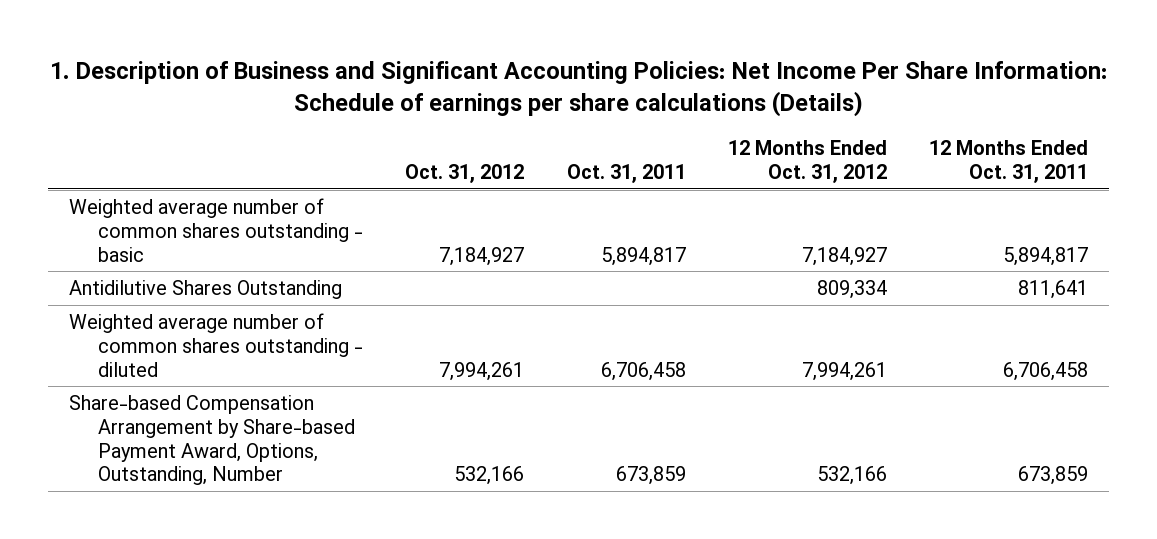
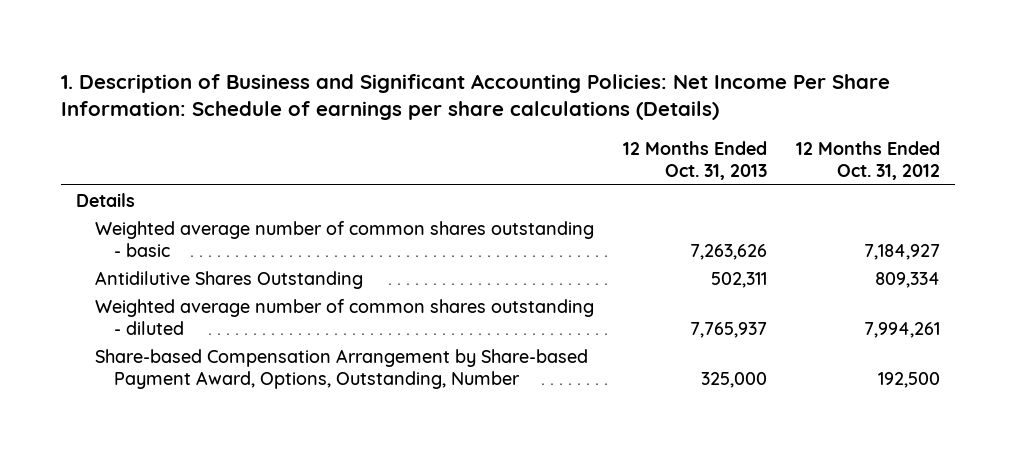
[405,163,525,183] Oct. 31, 2012 -> none
[566,163,686,183] Oct. 31, 2011 -> none
[929,140,1089,183] 12 Months Ended Oct. 31, 2011 -> none
none -> [623,140,768,180] 12 Months Ended Oct. 31, 2013
none -> [75,192,135,207] Details
[816,466,887,486] 532,166 -> [878,371,941,388] 192,500

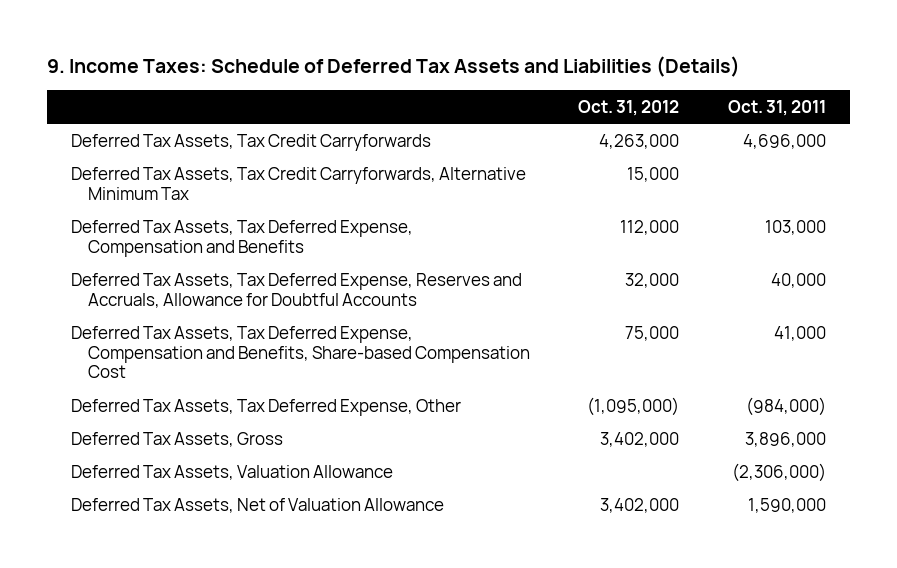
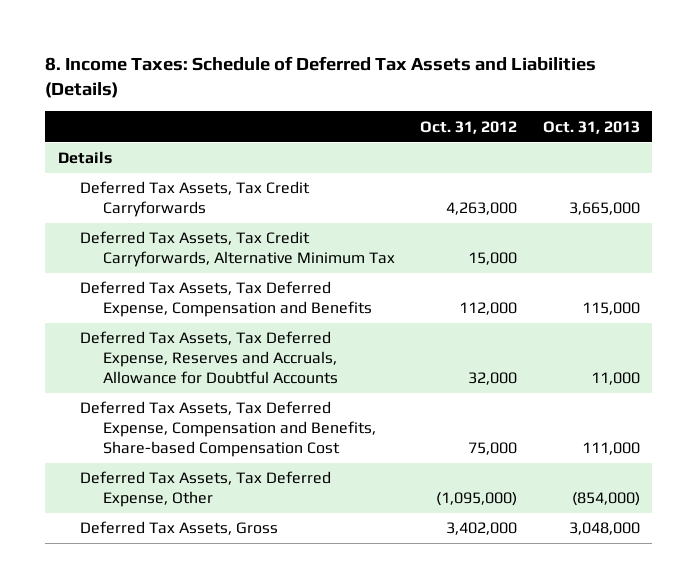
[47,56,741,78] 9. Income Taxes: Schedule of Deferred Tax Assets and Liabilities (Details) -> [45,56,597,99] 8. Income Taxes: Schedule of Deferred Tax Assets and Liabilities (Details)
[727,99,826,116] Oct. 31, 2011 -> none
none -> [542,120,640,134] Oct. 31, 2013
none -> [57,151,112,165] Details
[71,464,394,480] Deferred Tax Assets, Valuation Allowance -> none
[71,497,445,513] Deferred Tax Assets, Net of Valuation Allowance -> none

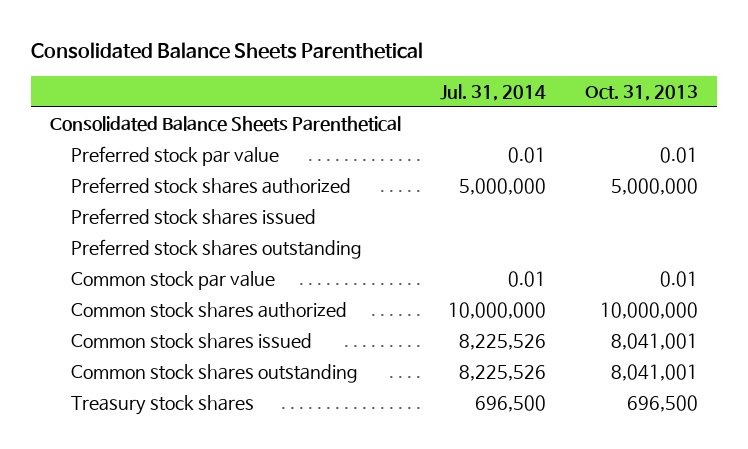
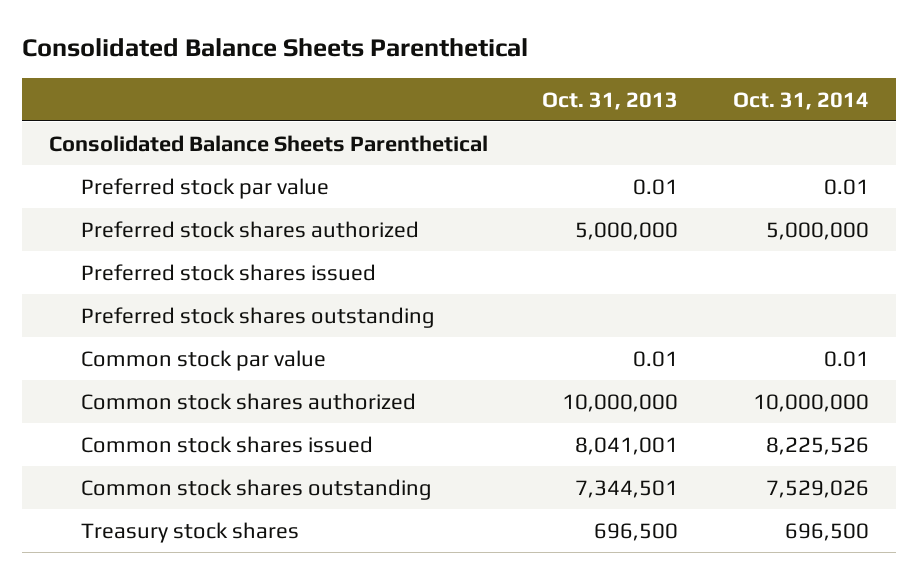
[440,83,547,101] Jul. 31, 2014 -> none
none -> [732,91,869,110] Oct. 31, 2014
[610,363,698,381] 8,041,001 -> [575,479,679,498] 7,344,501

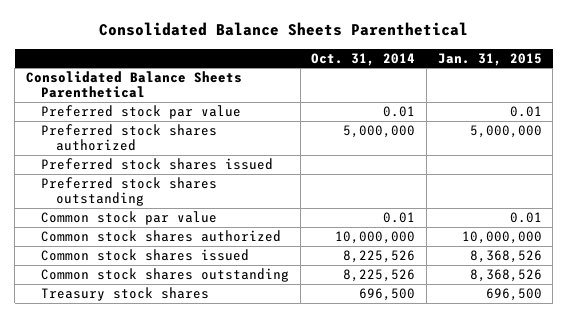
[542,91,679,110] Oct. 31, 2013 -> none
none -> [437,52,542,66] Jan. 31, 2015
[765,479,869,498] 7,529,026 -> [343,269,416,283] 8,225,526

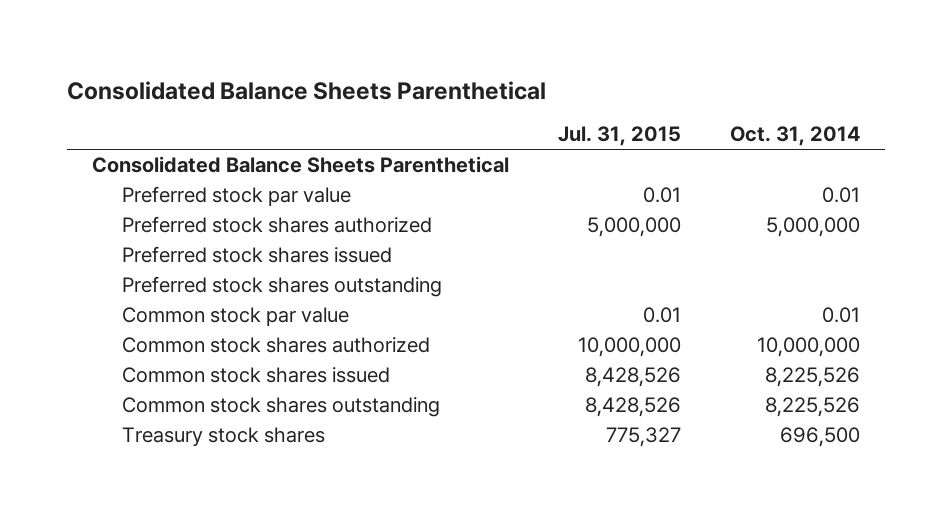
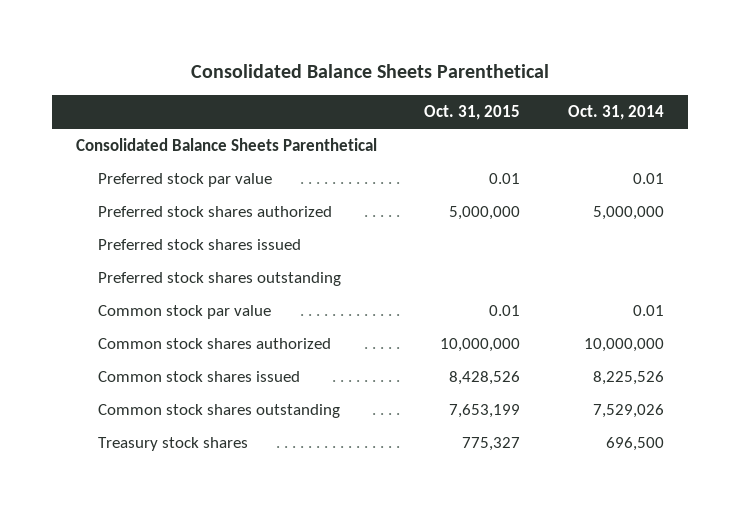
[557,126,681,147] Jul. 31, 2015 -> none
none -> [424,105,521,121] Oct. 31, 2015
[765,397,861,418] 8,225,526 -> [592,403,664,418] 7,529,026

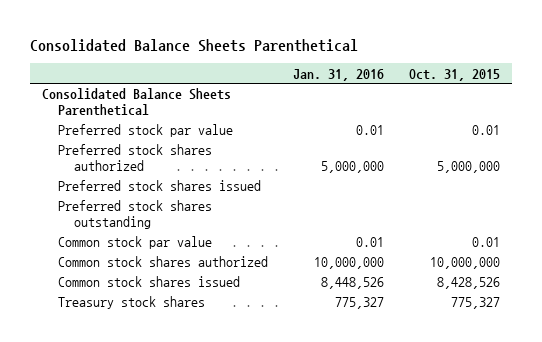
[567,105,664,121] Oct. 31, 2014 -> none
none -> [292,68,384,81] Jan. 31, 2016
[97,403,340,418] Common stock shares outstanding -> none

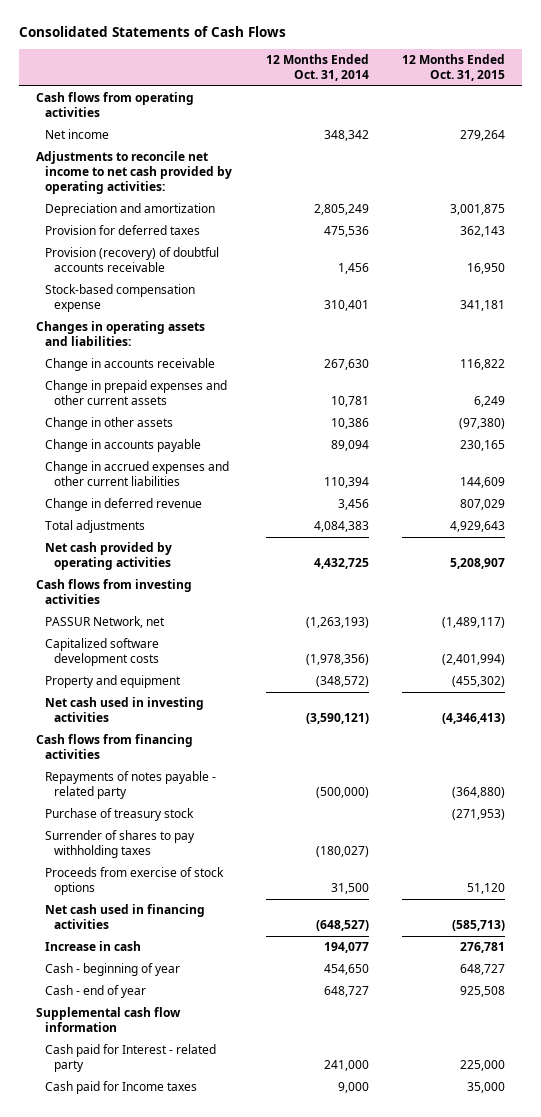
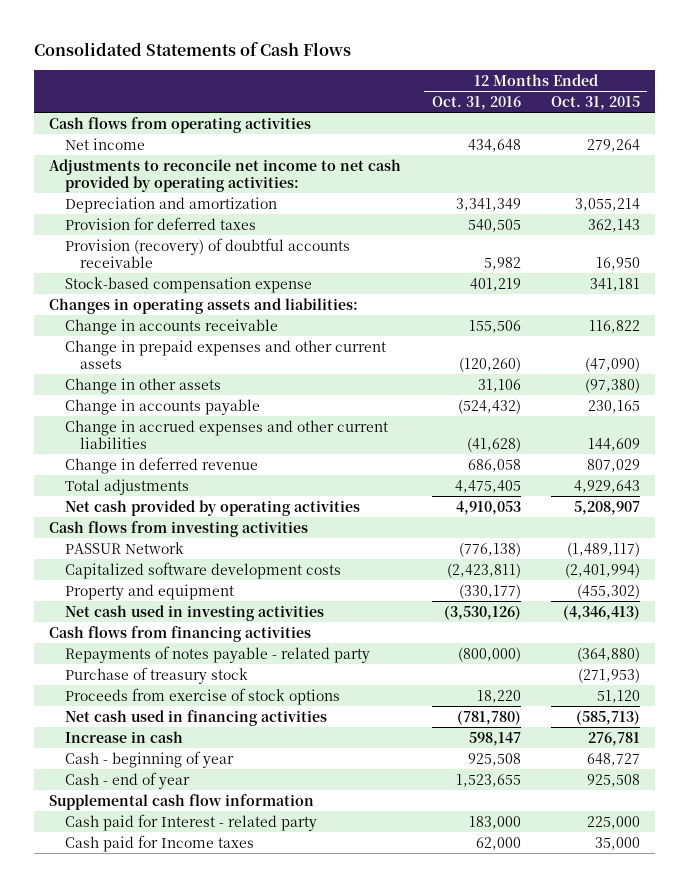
[265,54,369,82] 12 Months Ended Oct. 31, 2014 -> none
none -> [431,95,521,110] Oct. 31, 2016
[450,204,506,216] 3,001,875 -> [574,197,640,211] 3,055,214
[474,396,506,408] 6,249 -> [584,357,640,373] (47,090)
[44,616,165,629] PASSUR Network, net -> [64,541,184,554] PASSUR Network
[44,830,195,859] Surrender of shares to pay withholding taxes -> none

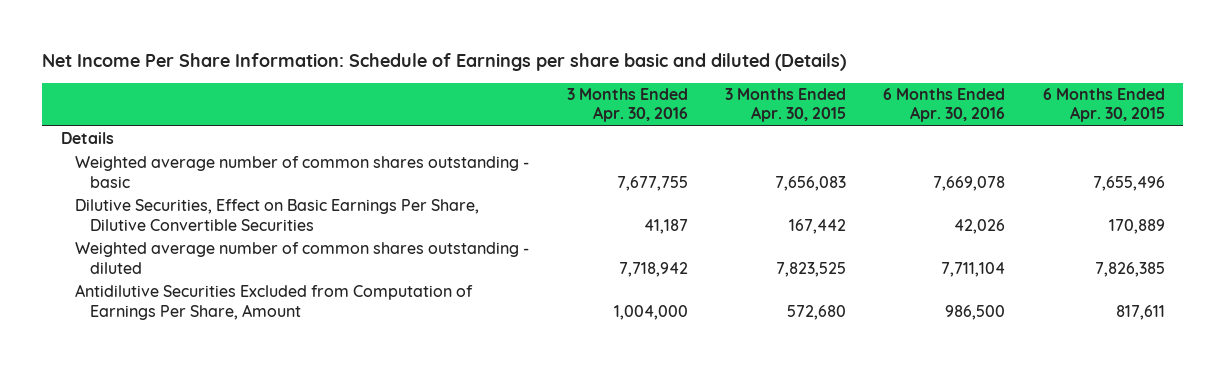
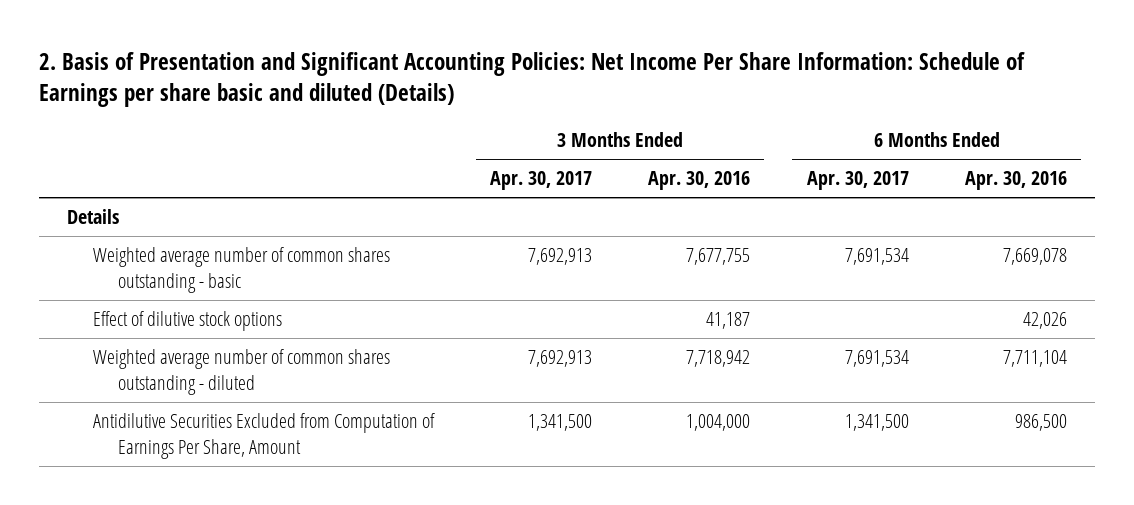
[42,52,847,71] Net Income Per Share Information: Schedule of Earnings per share basic and diluted (Details) -> [38,52,1025,108] 2. Basis of Presentation and Significant Accounting Policies: Net Income Per Share Information: Schedule of Earnings per share basic and diluted (Details)
[725,88,847,123] 3 Months Ended Apr. 30, 2015 -> none
[1042,88,1165,123] 6 Months Ended Apr. 30, 2015 -> none
none -> [490,171,593,191] Apr. 30, 2017
none -> [806,171,909,191] Apr. 30, 2017
[75,199,480,231] Dilutive Securities, Effect on Basic Earnings Per Share, Dilutive Convertible Securities -> [92,311,282,332] Effect of dilutive stock options

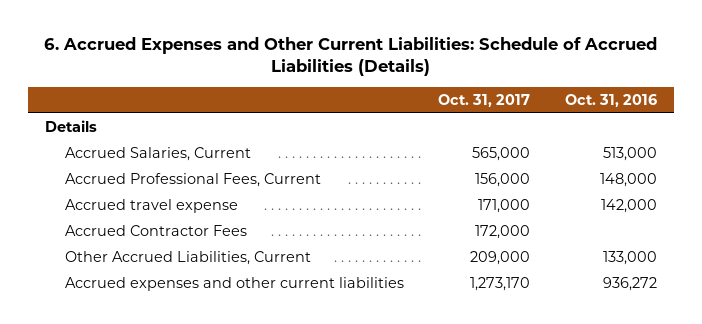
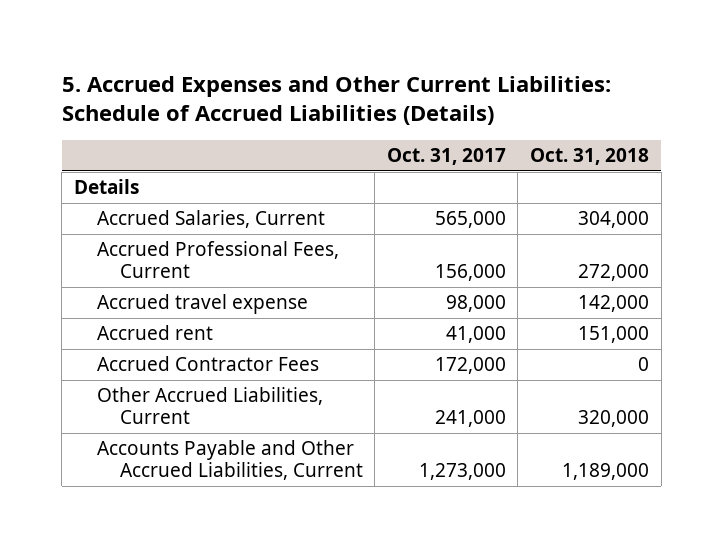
[43,36,657,77] 6. Accrued Expenses and Other Current Liabilities: Schedule of Accrued Liabilities (Details) -> [61,75,611,126] 5. Accrued Expenses and Other Current Liabilities: Schedule of Accrued Liabilities (Details)
[564,93,657,107] Oct. 31, 2016 -> none
none -> [530,148,650,166] Oct. 31, 2018
[478,198,531,213] 171,000 -> [445,295,506,313] 98,000
none -> [96,325,213,341] Accrued rent
[470,250,531,265] 209,000 -> [434,410,506,428] 241,000
[64,276,404,291] Accrued expenses and other current liabilities -> [96,440,363,481] Accounts Payable and Other Accrued Liabilities, Current
[470,276,531,291] 1,273,170 -> [418,463,506,481] 1,273,000

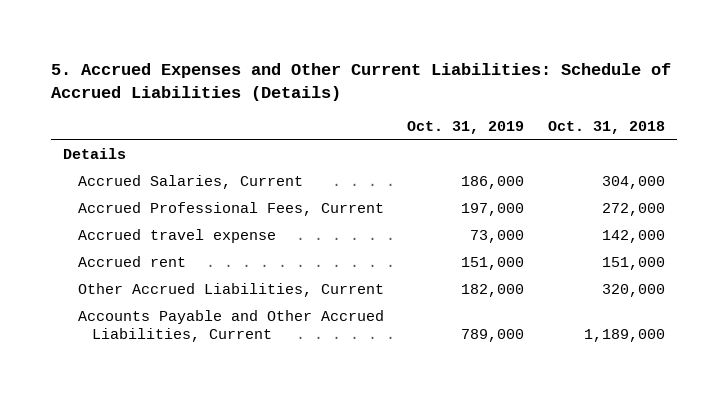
[386,148,506,166] Oct. 31, 2017 -> none
none -> [407,121,525,135] Oct. 31, 2019
[96,356,319,372] Accrued Contractor Fees -> none

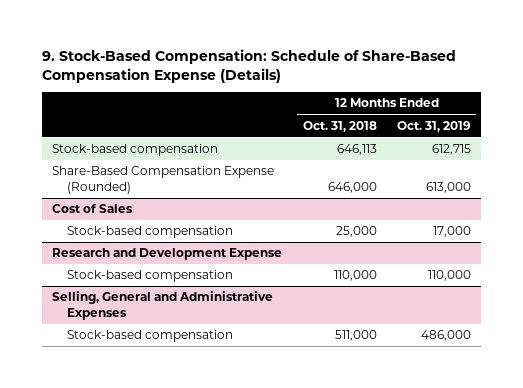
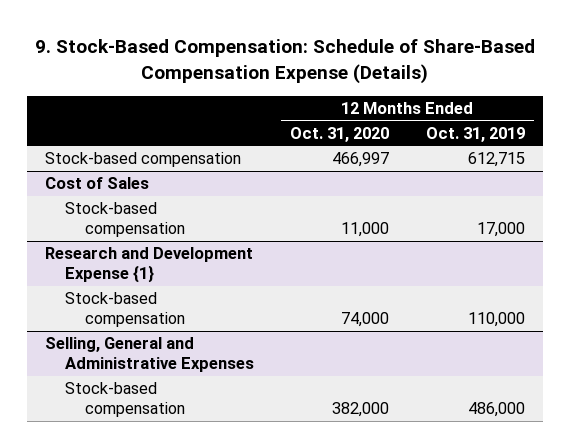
[302,120,377,132] Oct. 31, 2018 -> none
none -> [290,126,390,142] Oct. 31, 2020
[52,166,275,194] Share-Based Compensation Expense (Rounded) -> none
[52,248,283,261] Research and Development Expense -> [45,247,254,284] Research and Development Expense {1}

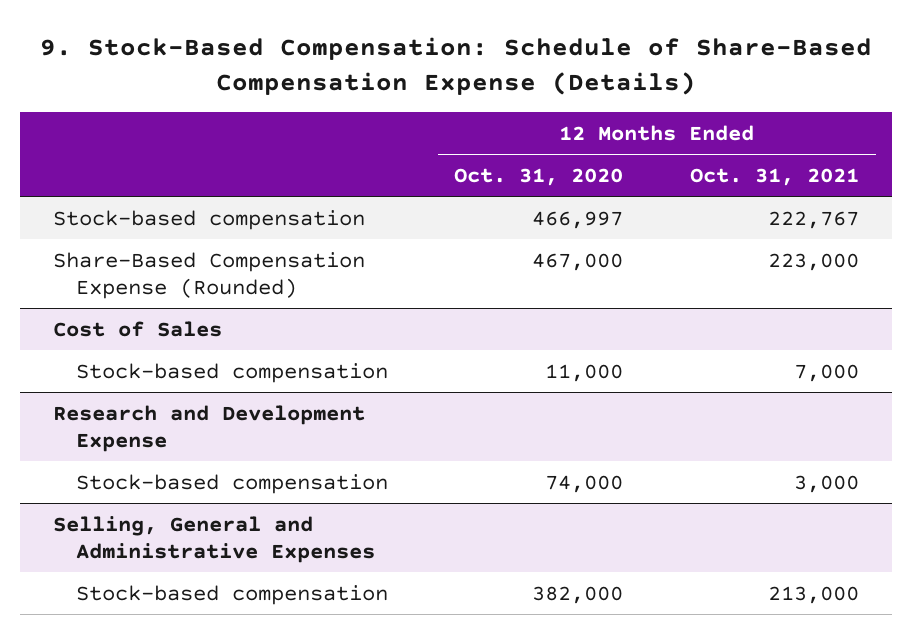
[425,126,525,142] Oct. 31, 2019 -> none
none -> [690,167,860,186] Oct. 31, 2021
none -> [53,251,366,300] Share-Based Compensation Expense (Rounded)
[45,247,254,284] Research and Development Expense {1} -> [53,404,366,453] Research and Development Expense

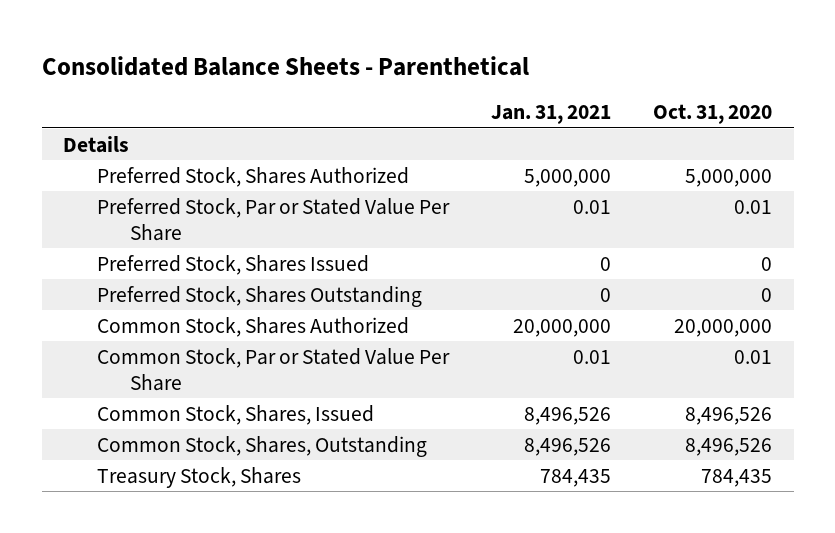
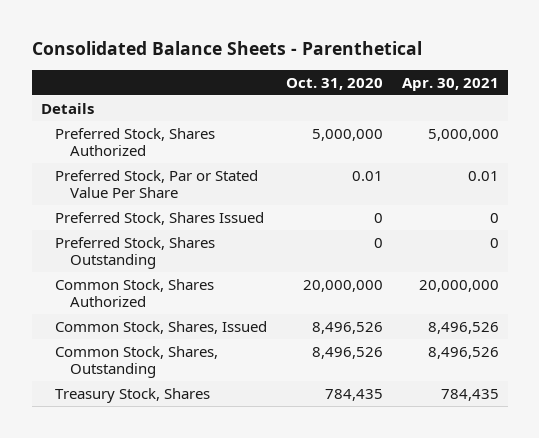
[490,105,611,125] Jan. 31, 2021 -> none
none -> [401,77,499,91] Apr. 30, 2021
[96,347,450,391] Common Stock, Par or Stated Value Per Share -> none

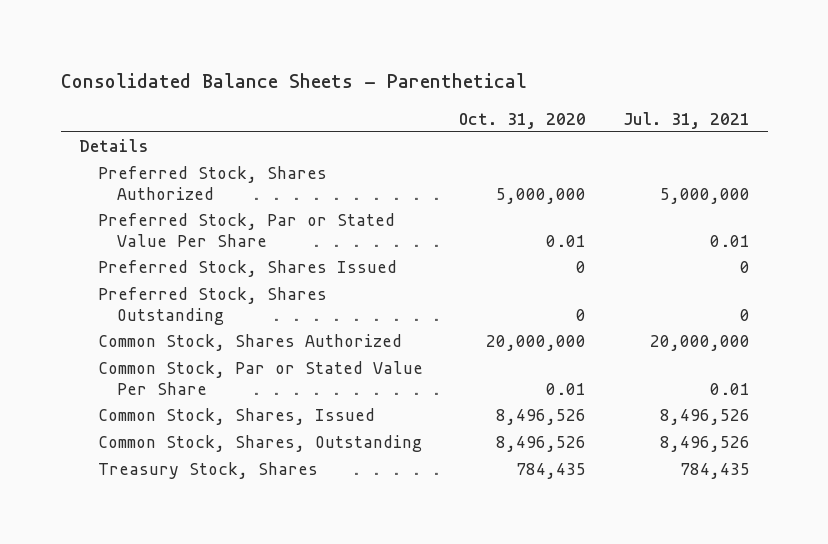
[401,77,499,91] Apr. 30, 2021 -> none
none -> [622,111,750,129] Jul. 31, 2021
none -> [97,361,423,395] Common Stock, Par or Stated Value Per Share

